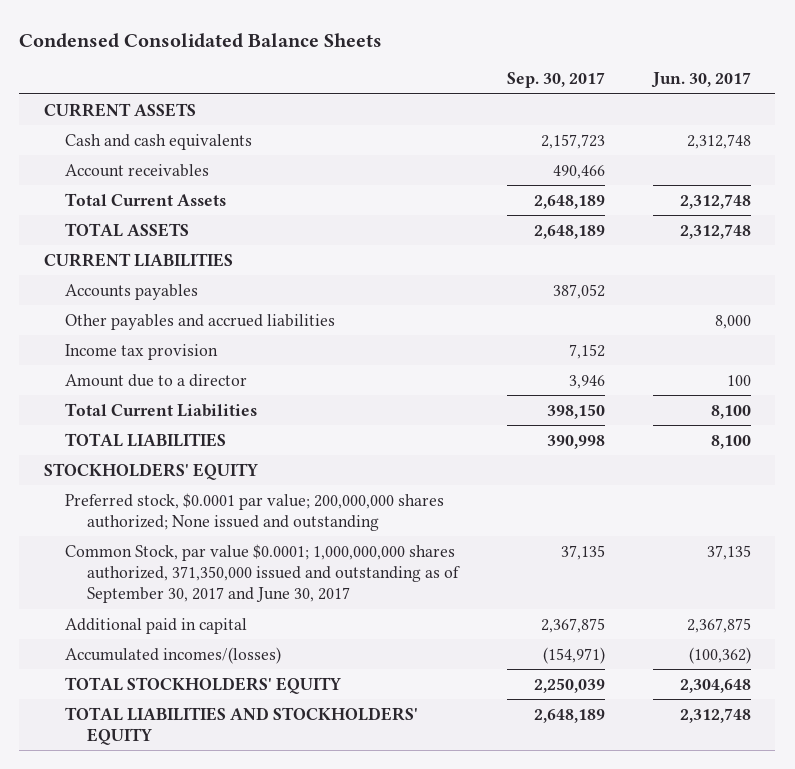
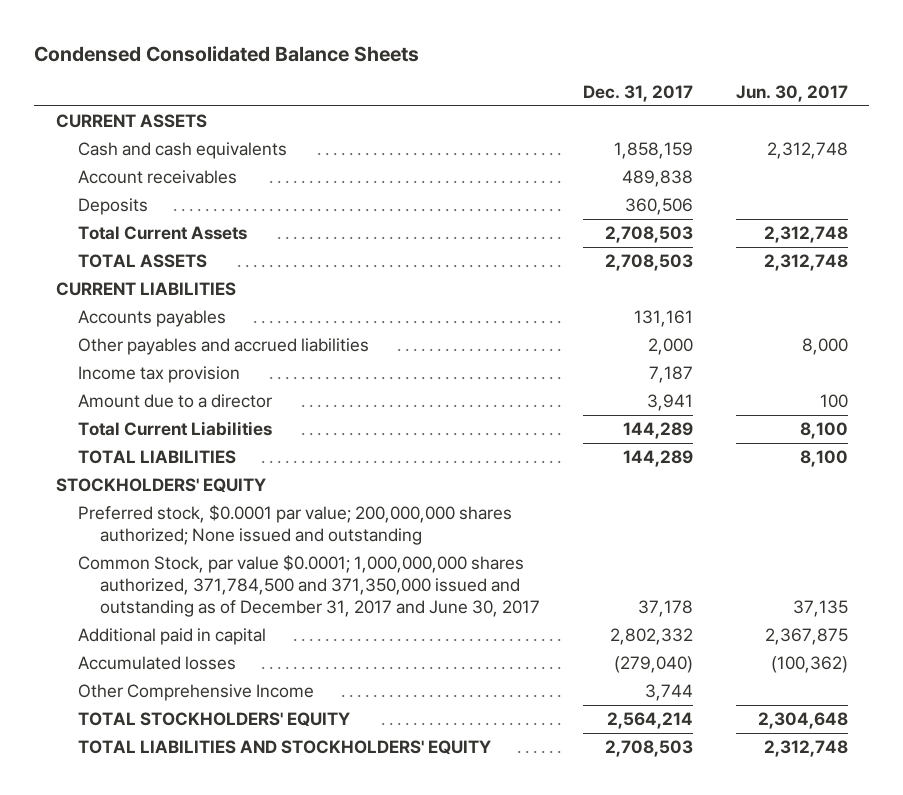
[506,72,605,89] Sep. 30, 2017 -> none
none -> [582,85,693,103] Dec. 31, 2017
none -> [77,197,148,215] Deposits
[65,543,461,604] Common Stock, par value $0.0001; 1,000,000,000 shares authorized, 371,350,000 issued and outstanding as of September 30, 2017 and June 30, 2017 -> [77,554,540,617] Common Stock, par value $0.0001; 1,000,000,000 shares authorized, 371,784,500 and 371,350,000 issued and outstanding as of December 31, 2017 and June 30, 2017
[65,646,282,664] Accumulated incomes/(losses) -> [77,655,236,670] Accumulated losses
none -> [77,683,314,701] Other Comprehensive Income

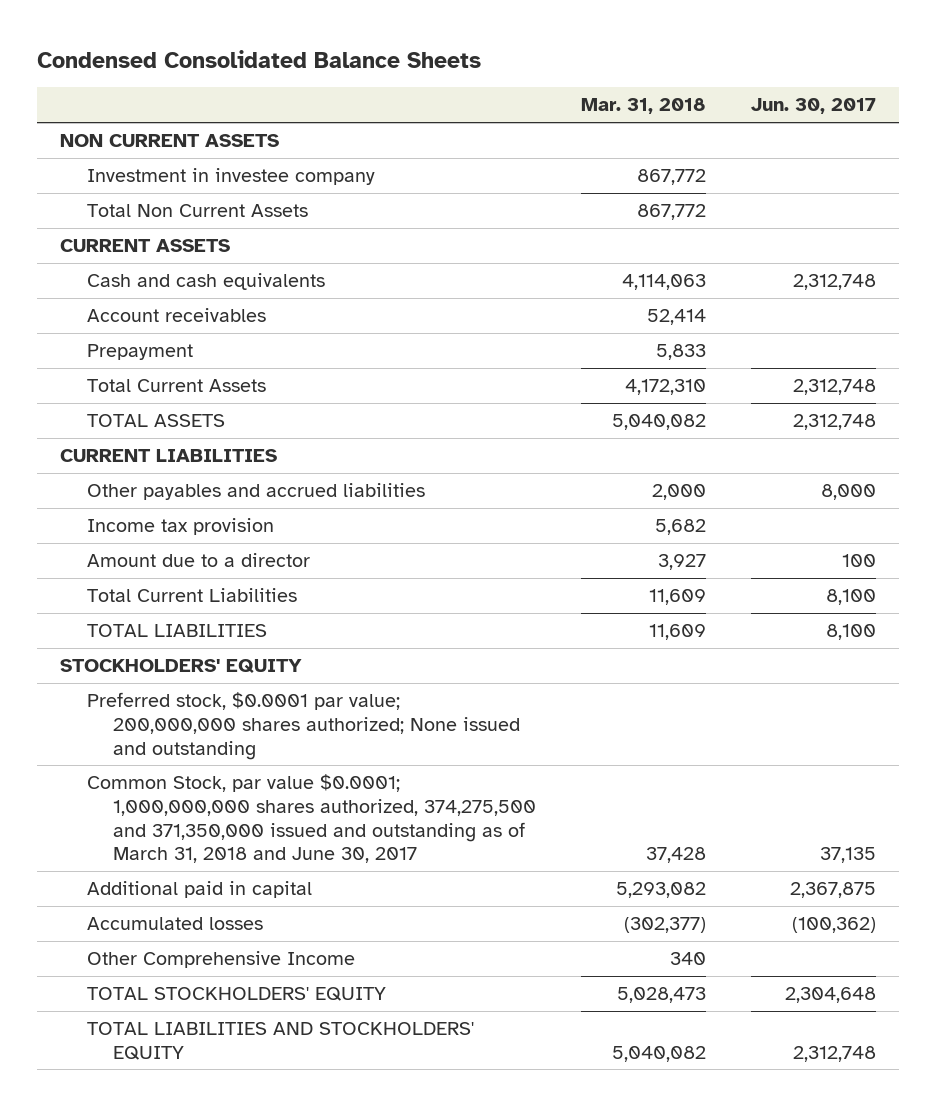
[582,85,693,103] Dec. 31, 2017 -> none
none -> [581,98,707,115] Mar. 31, 2018
none -> [59,133,279,147] NON CURRENT ASSETS
none -> [86,167,375,185] Investment in investee company
none -> [86,203,308,217] Total Non Current Assets
[77,197,148,215] Deposits -> none
none -> [86,343,193,360] Prepayment
[77,309,226,327] Accounts payables -> none
[77,554,540,617] Common Stock, par value $0.0001; 1,000,000,000 shares authorized, 371,784,500 and 371,350,000 issued and outstanding as of December 31, 2017 and June 30, 2017 -> [86,773,537,864] Common Stock, par value $0.0001; 1,000,000,000 shares authorized, 374,275,500 and 371,350,000 issued and outstanding as of March 31, 2018 and June 30, 2017

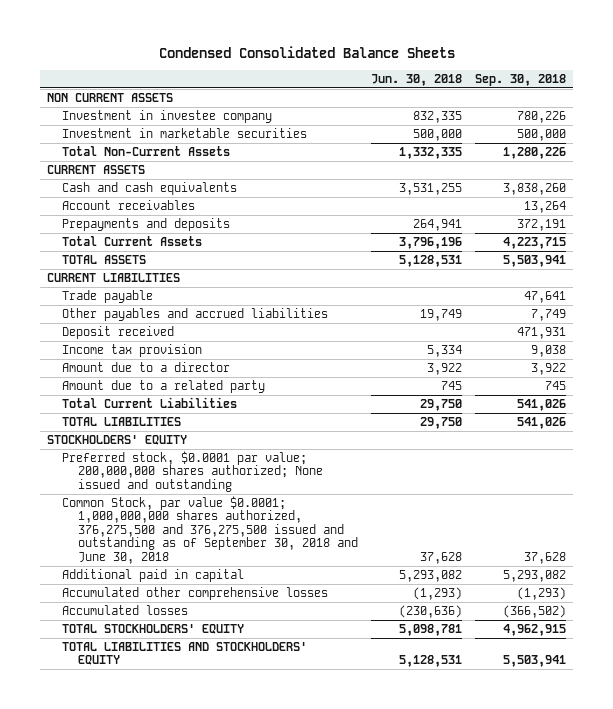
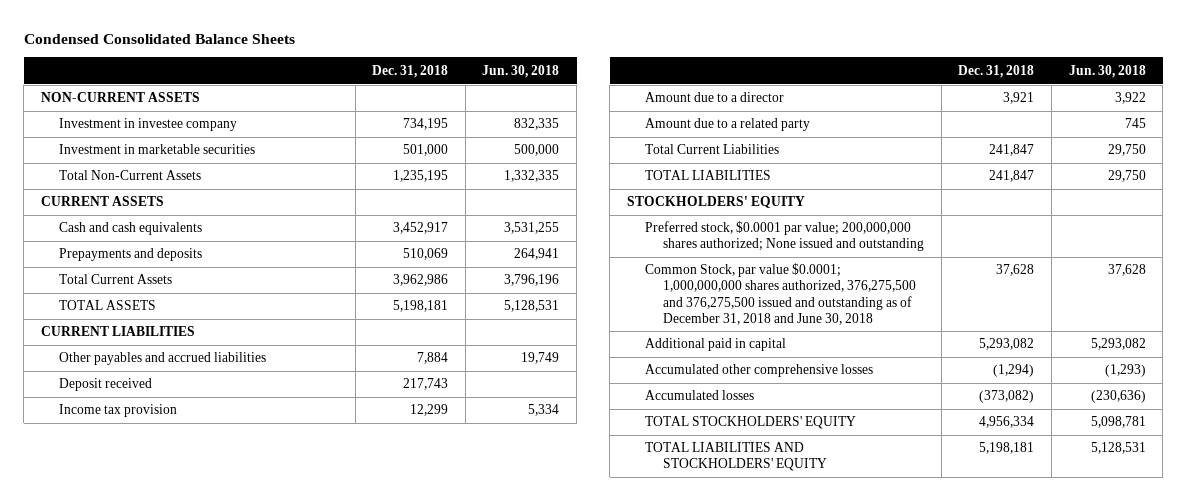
[475,73,567,86] Sep. 30, 2018 -> none
none -> [372,64,449,78] Dec. 31, 2018
[47,92,174,102] NON CURRENT ASSETS -> [40,92,200,103] NON-CURRENT ASSETS
[62,199,196,210] Account receivables -> none
[62,289,154,303] Trade payable -> none
[62,495,358,564] Common Stock, par value $0.0001; 1,000,000,000 shares authorized, 376,275,500 and 376,275,500 issued and outstanding as of September 30, 2018 and June 30, 2018 -> [645,263,917,325] Common Stock, par value $0.0001; 1,000,000,000 shares authorized, 376,275,500 and 376,275,500 issued and outstanding as of December 31, 2018 and June 30, 2018

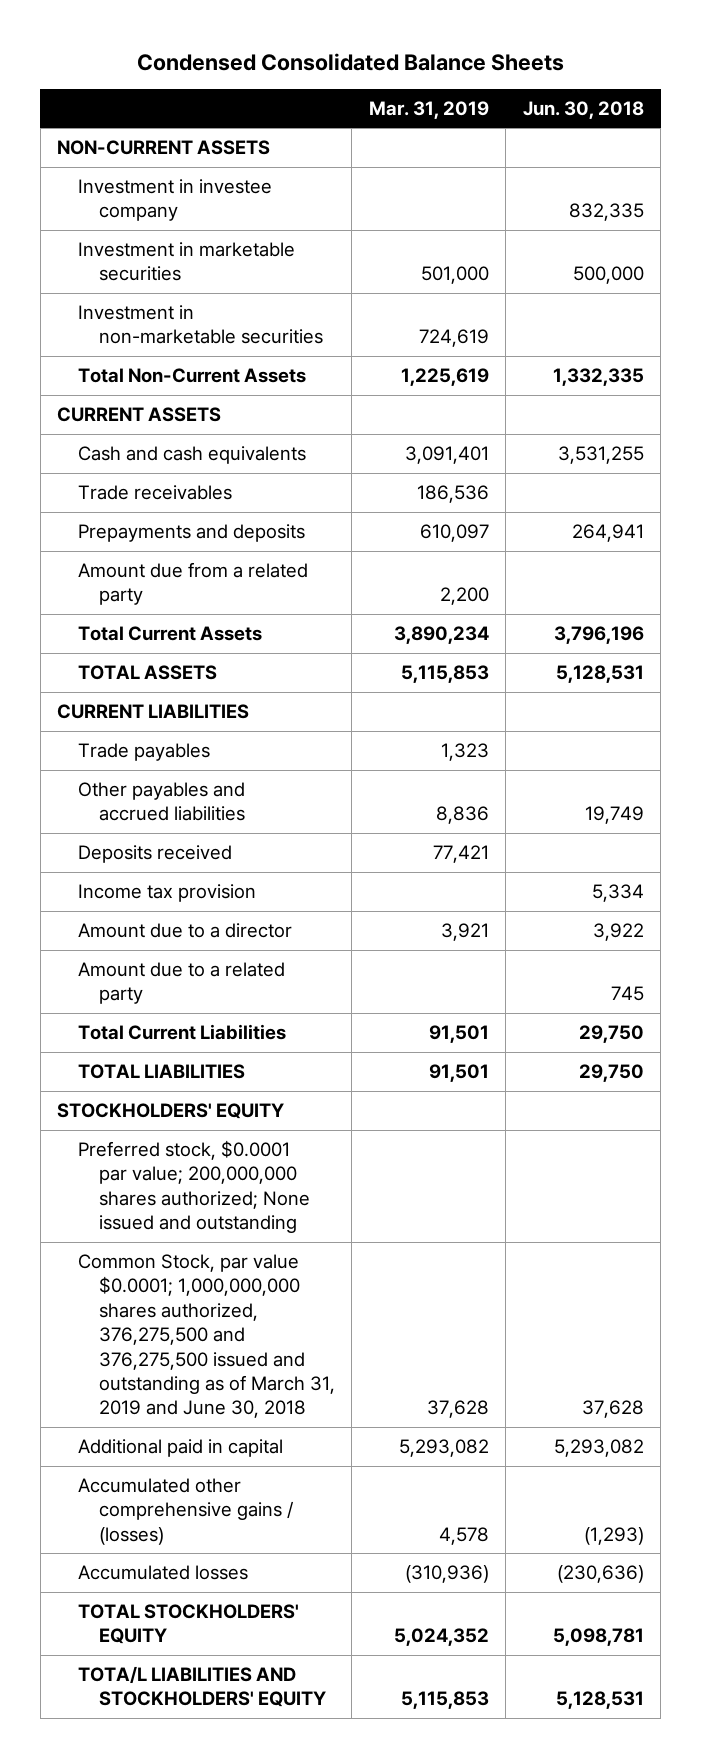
[372,64,449,78] Dec. 31, 2018 -> none
none -> [368,100,489,119] Mar. 31, 2019
none -> [77,305,323,345] Investment in non-marketable securities
none -> [77,485,232,501] Trade receivables
none -> [77,562,308,606] Amount due from a related party
none -> [77,743,210,762] Trade payables
[58,378,152,392] Deposit received -> [77,845,232,864] Deposits received
[645,263,917,325] Common Stock, par value $0.0001; 1,000,000,000 shares authorized, 376,275,500 and 376,275,500 issued and outstanding as of December 31, 2018 and June 30, 2018 -> [77,1254,335,1419] Common Stock, par value $0.0001; 1,000,000,000 shares authorized, 376,275,500 and 376,275,500 issued and outstanding as of March 31, 2019 and June 30, 2018
[645,364,874,378] Accumulated other comprehensive losses -> [77,1478,294,1545] Accumulated other comprehensive gains / (losses)
[645,442,828,472] TOTAL LIABILITIES AND STOCKHOLDERS' EQUITY -> [77,1666,326,1708] TOTA/L LIABILITIES AND STOCKHOLDERS' EQUITY

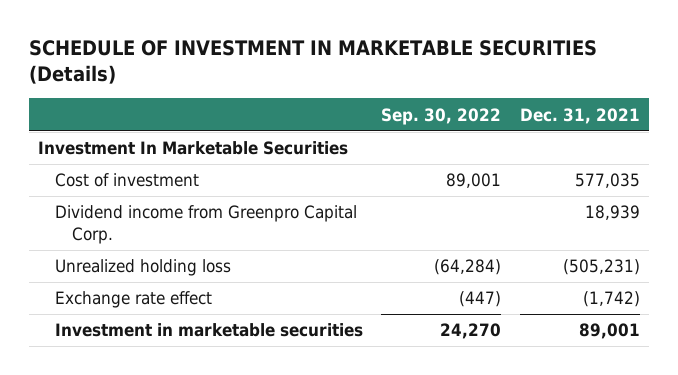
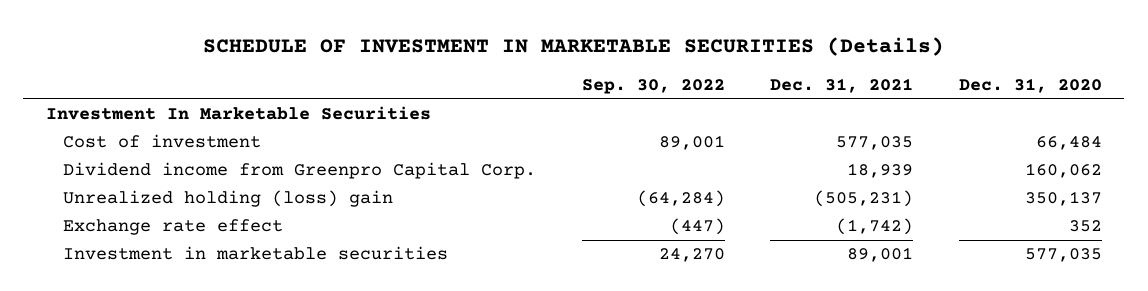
none -> [958,78,1102,94] Dec. 31, 2020
[54,259,231,277] Unrealized holding loss -> [63,190,394,208] Unrealized holding (loss) gain

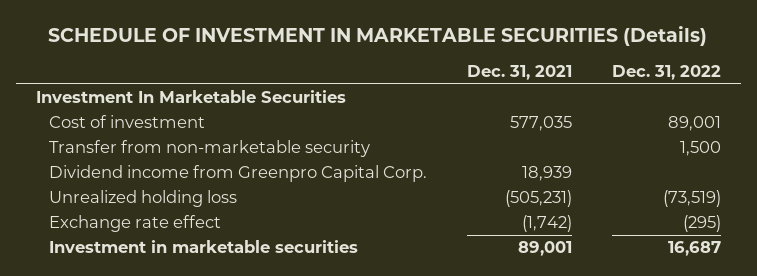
[581,79,725,95] Sep. 30, 2022 -> none
[958,78,1102,94] Dec. 31, 2020 -> none
none -> [611,64,721,80] Dec. 31, 2022
none -> [48,140,370,158] Transfer from non-marketable security
[63,190,394,208] Unrealized holding (loss) gain -> [48,190,237,208] Unrealized holding loss

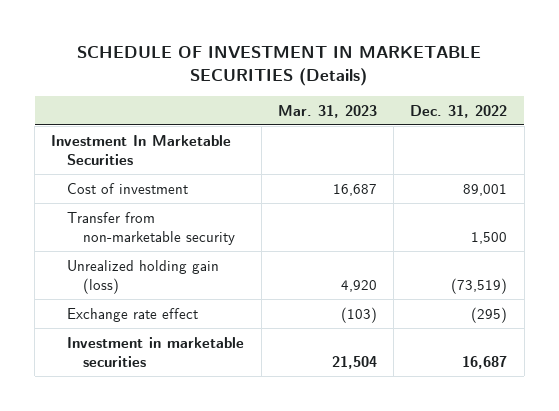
[466,64,572,80] Dec. 31, 2021 -> none
none -> [277,104,377,118] Mar. 31, 2023
[48,165,427,183] Dividend income from Greenpro Capital Corp. -> none
[48,190,237,208] Unrealized holding loss -> [67,259,220,294] Unrealized holding gain (loss)

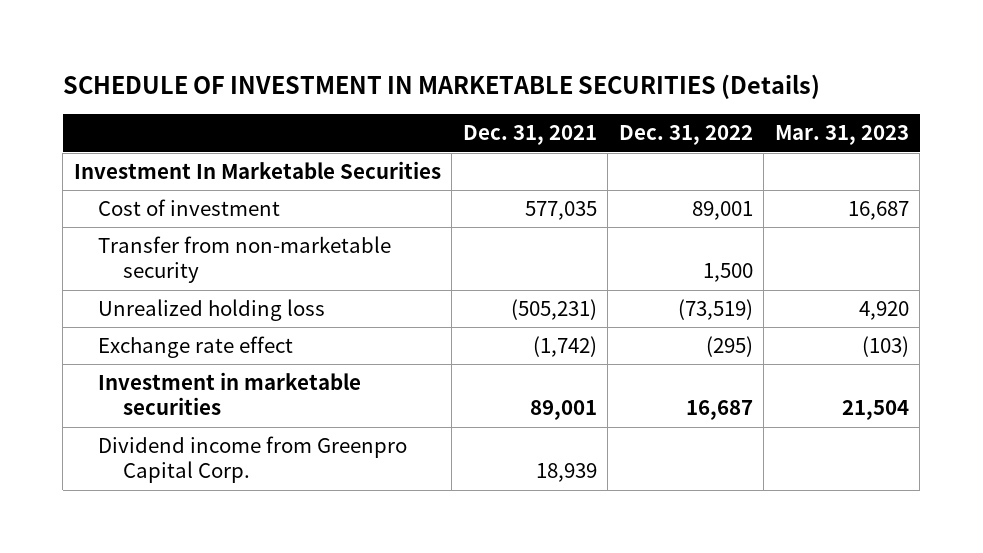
none -> [462,125,597,146] Dec. 31, 2021
[67,259,220,294] Unrealized holding gain (loss) -> [98,299,326,322] Unrealized holding loss
none -> [98,436,408,484] Dividend income from Greenpro Capital Corp.

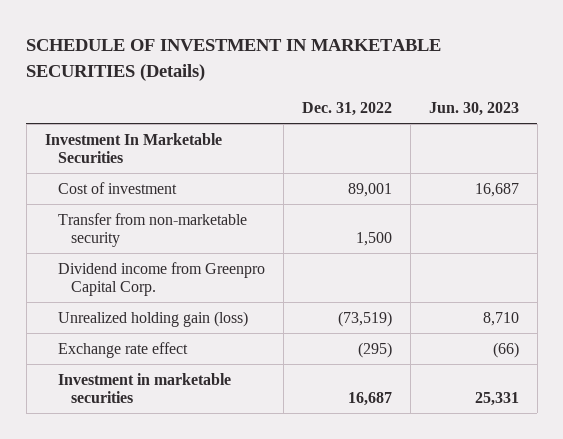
[462,125,597,146] Dec. 31, 2021 -> none
[774,125,909,146] Mar. 31, 2023 -> none
none -> [428,102,519,117] Jun. 30, 2023
[98,436,408,484] Dividend income from Greenpro Capital Corp. -> [57,261,265,297] Dividend income from Greenpro Capital Corp.
[98,299,326,322] Unrealized holding loss -> [57,310,248,327] Unrealized holding gain (loss)

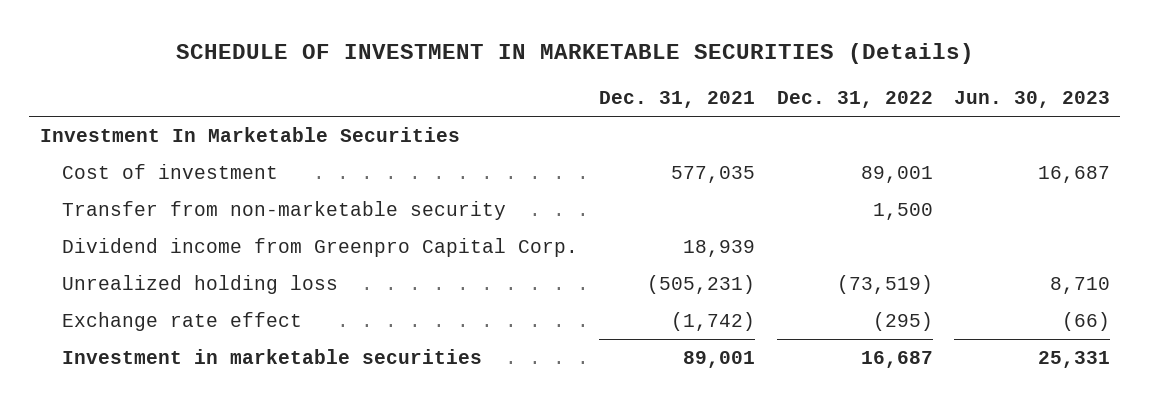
none -> [599,90,756,108] Dec. 31, 2021
[57,310,248,327] Unrealized holding gain (loss) -> [62,275,339,295] Unrealized holding loss

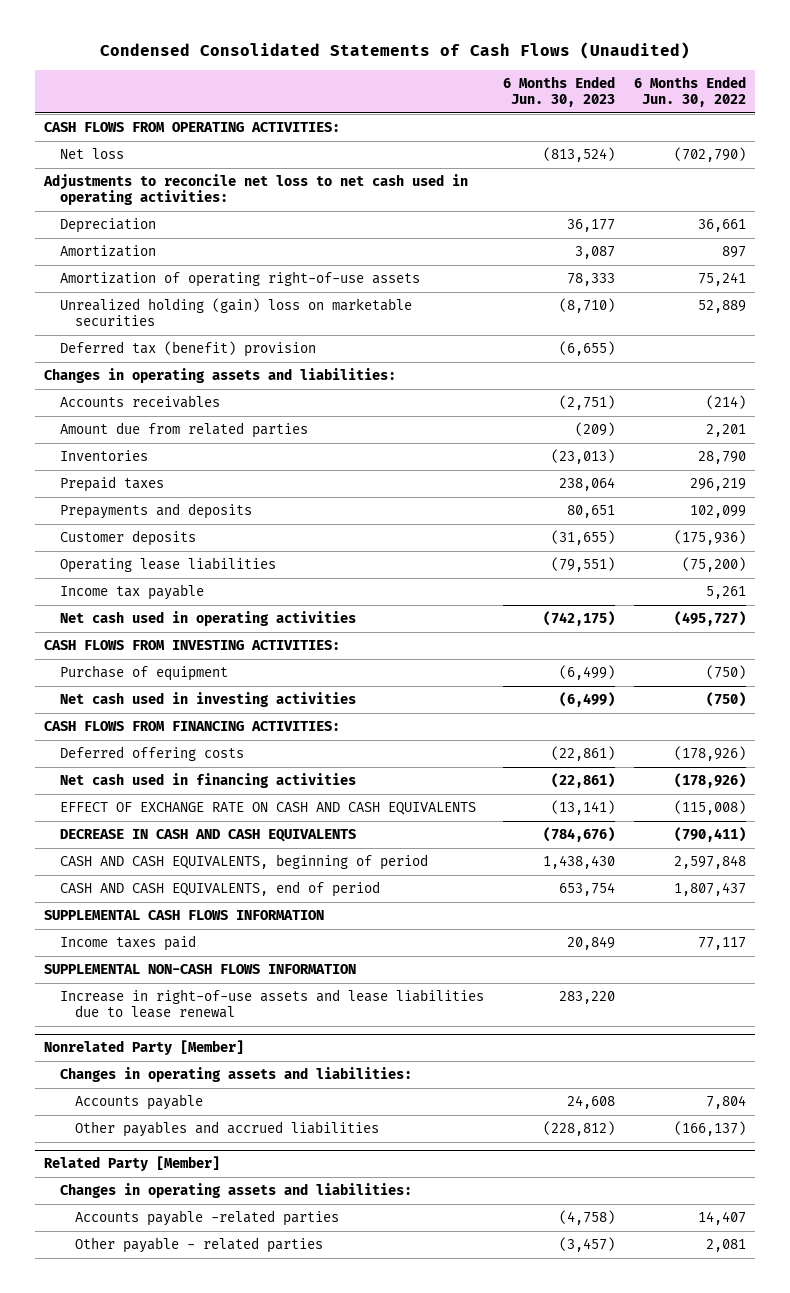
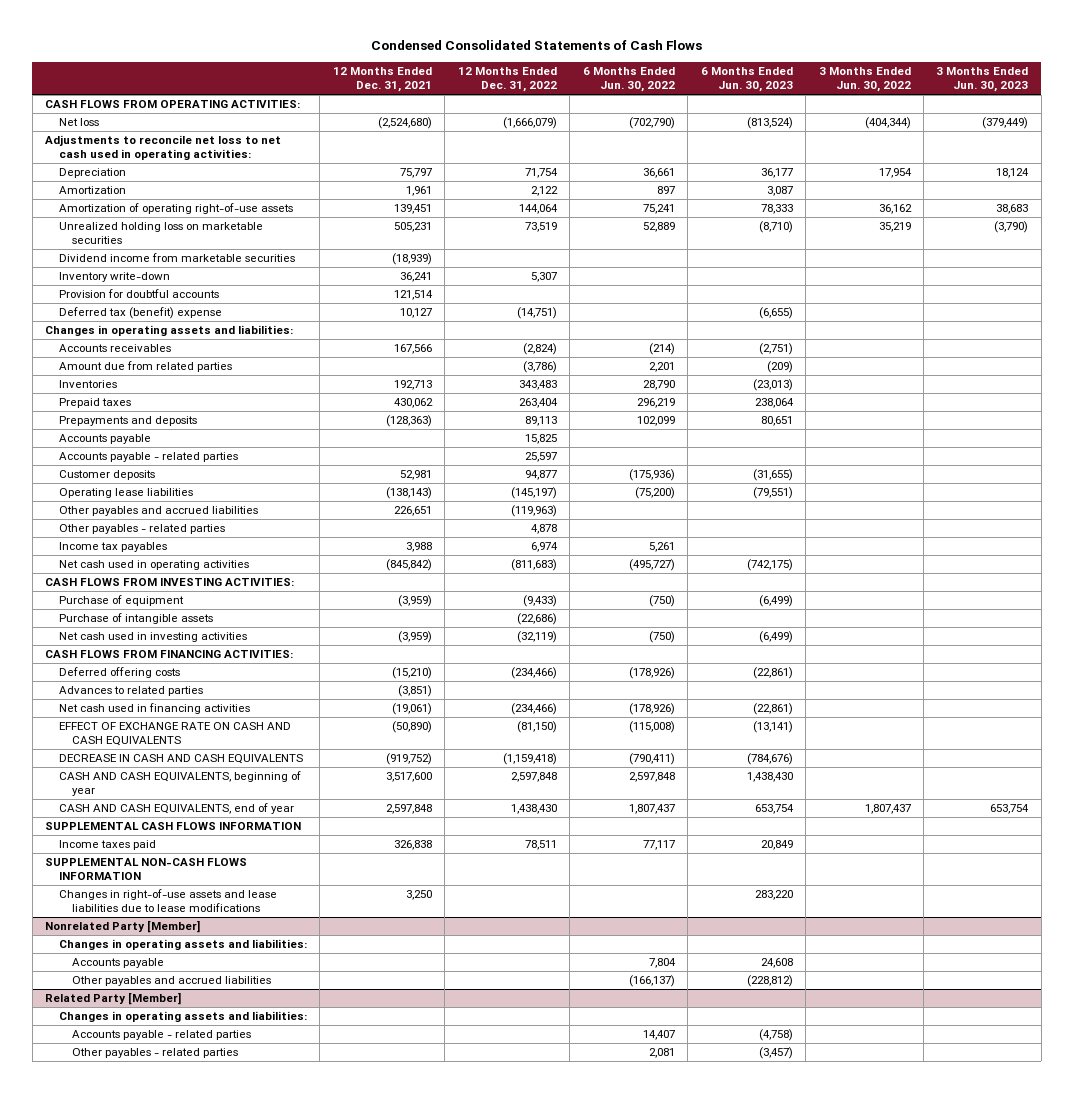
[100,42,691,60] Condensed Consolidated Statements of Cash Flows (Unaudited) -> [370,40,702,51] Condensed Consolidated Statements of Cash Flows
none -> [332,67,432,93] 12 Months Ended Dec. 31, 2021
none -> [457,67,557,93] 12 Months Ended Dec. 31, 2022
none -> [818,67,911,93] 3 Months Ended Jun. 30, 2022
none -> [936,67,1029,93] 3 Months Ended Jun. 30, 2023
[59,298,412,327] Unrealized holding (gain) loss on marketable securities -> [58,222,263,245] Unrealized holding loss on marketable securities
none -> [58,253,295,263] Dividend income from marketable securities
none -> [58,272,170,283] Inventory write-down
none -> [58,289,219,299] Provision for doubtful accounts
[59,341,316,358] Deferred tax (benefit) provision -> [58,307,222,320] Deferred tax (benefit) expense
none -> [58,434,151,445] Accounts payable
none -> [58,452,238,463] Accounts payable - related parties
none -> [58,506,258,517] Other payables and accrued liabilities
none -> [58,524,225,535] Other payables - related parties
[59,584,204,601] Income tax payable -> [58,542,167,553] Income tax payables
none -> [58,613,213,625] Purchase of intangible assets
none -> [58,686,203,697] Advances to related parties
[59,854,428,871] CASH AND CASH EQUIVALENTS, beginning of period -> [58,771,301,797] CASH AND CASH EQUIVALENTS, beginning of year
[59,881,380,898] CASH AND CASH EQUIVALENTS, end of period -> [58,803,294,815] CASH AND CASH EQUIVALENTS, end of year
[59,989,484,1019] Increase in right-of-use assets and lease liabilities due to lease renewal -> [58,889,277,913] Changes in right-of-use assets and lease liabilities due to lease modifications
[75,1210,340,1227] Accounts payable -related parties -> [72,1030,252,1041] Accounts payable - related parties
[75,1237,324,1254] Other payable - related parties -> [72,1048,239,1059] Other payables - related parties

